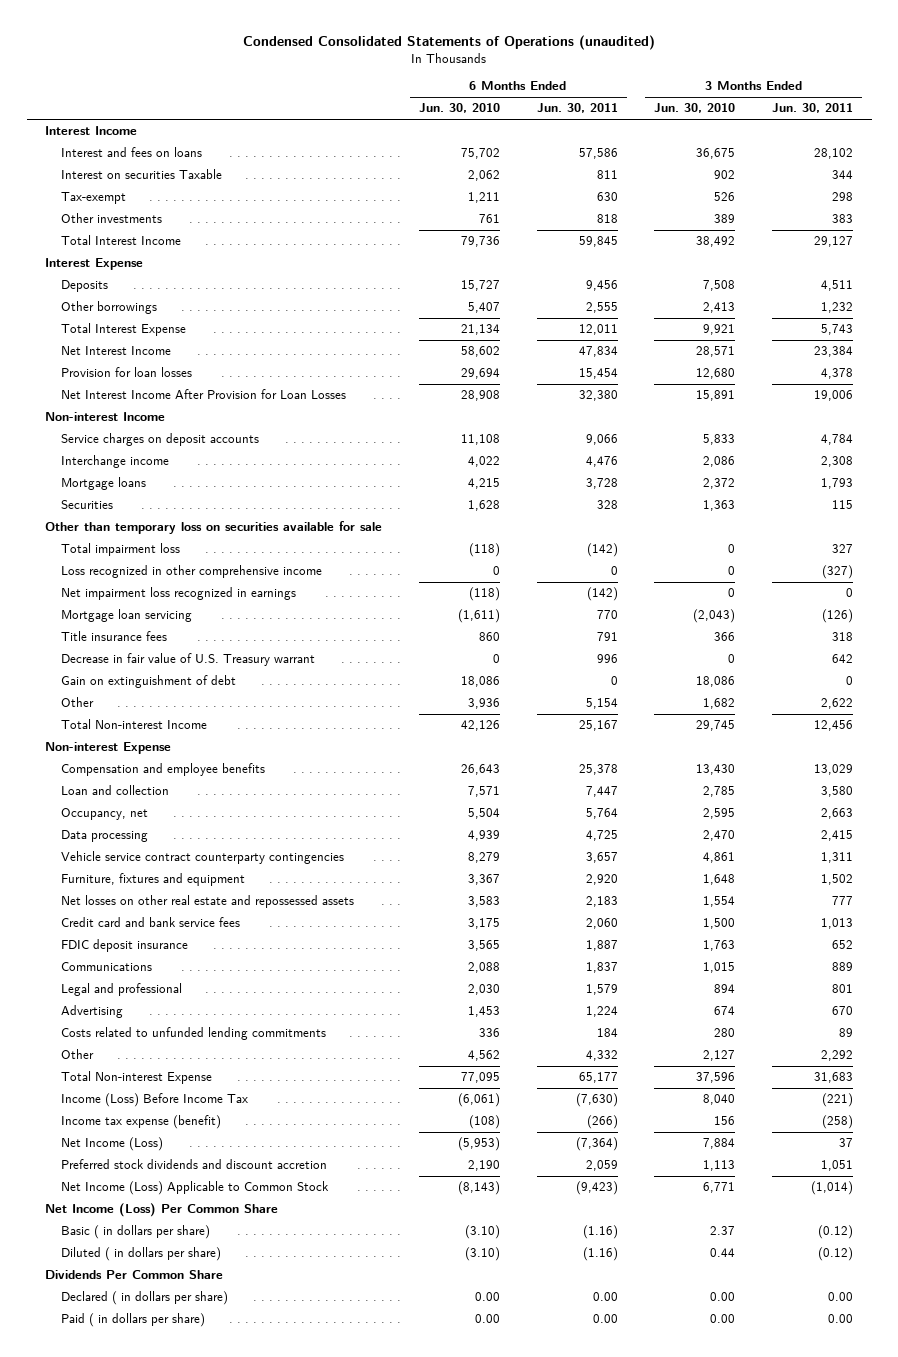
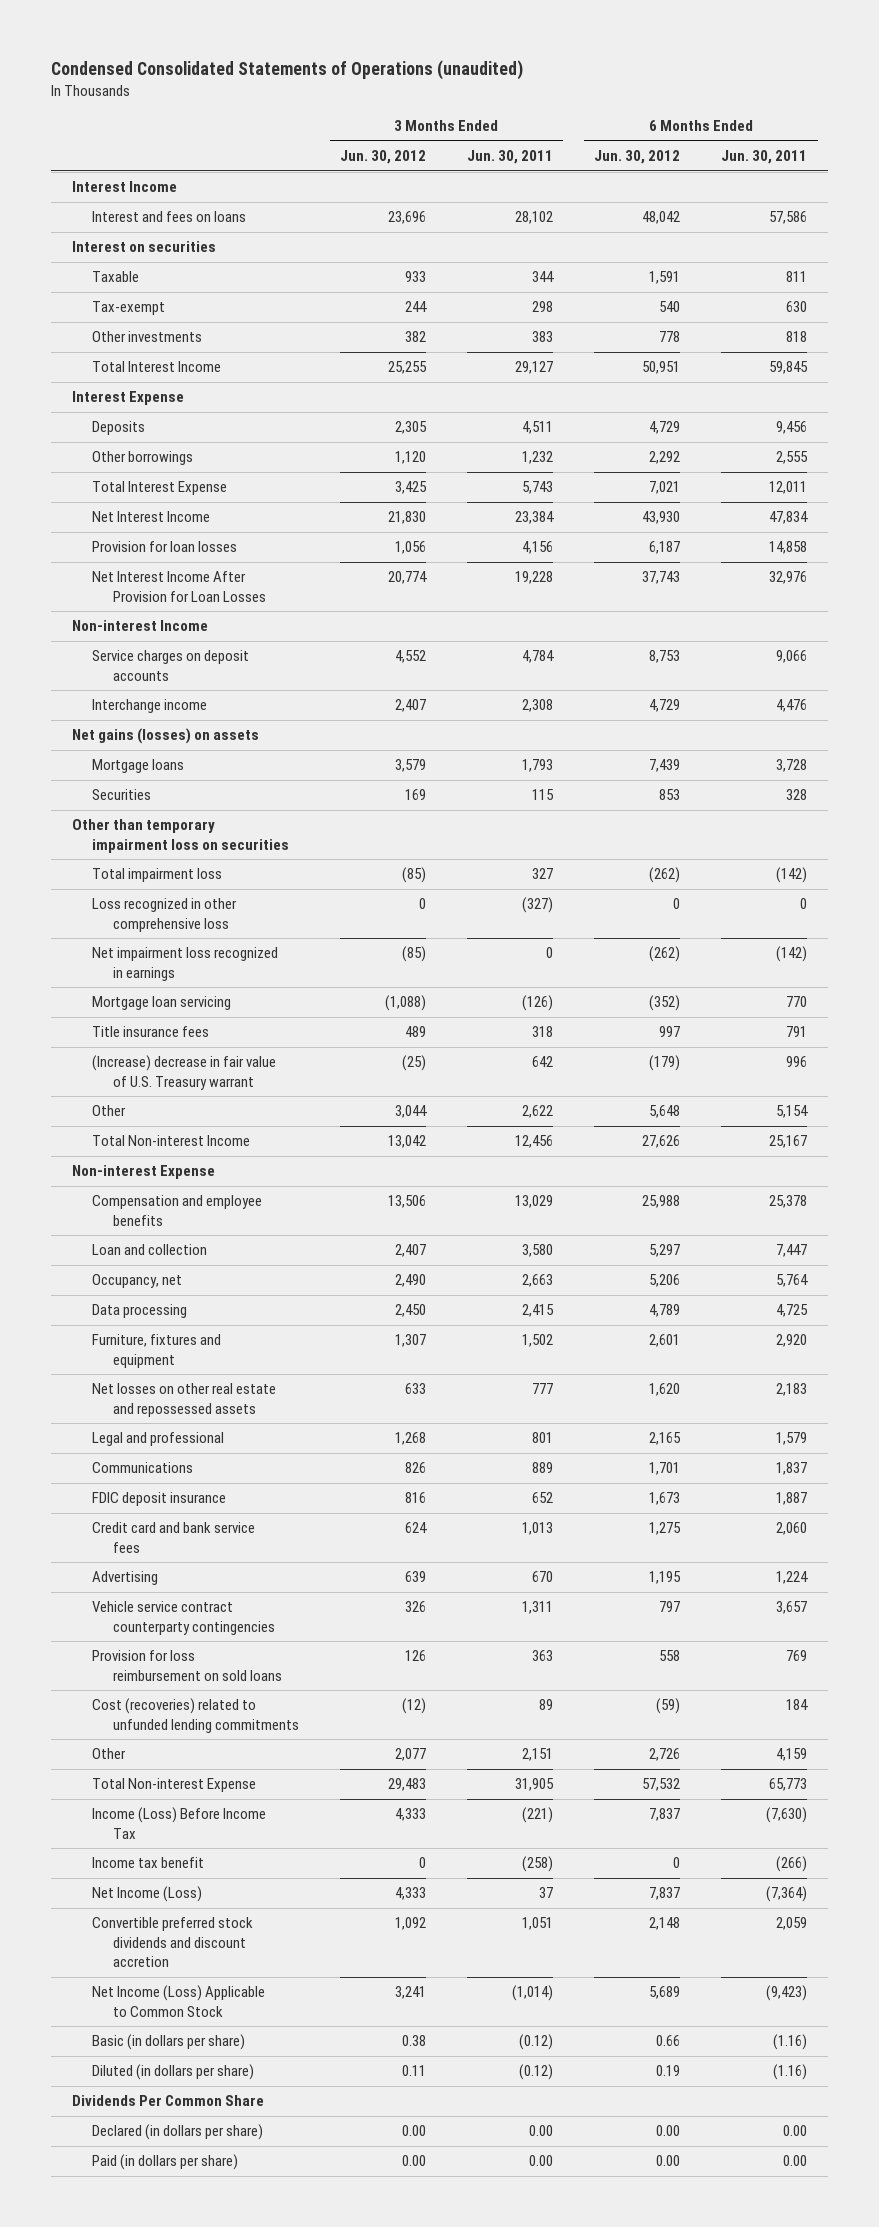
[418,103,500,114] Jun. 30, 2010 -> none
[654,103,736,114] Jun. 30, 2010 -> none
none -> [339,150,426,165] Jun. 30, 2012
none -> [594,150,681,165] Jun. 30, 2012
none -> [71,241,216,253] Interest on securities
[61,169,223,180] Interest on securities Taxable -> [92,271,140,283] Taxable
[578,368,618,380] 15,454 -> [769,541,808,555] 14,858
[821,368,854,380] 4,378 -> [522,541,554,555] 4,156
[578,390,618,402] 32,380 -> [769,571,808,585] 32,976
[814,390,854,402] 19,006 -> [515,571,554,585] 19,228
none -> [71,728,259,745] Net gains (losses) on assets
[45,521,383,535] Other than temporary loss on securities available for sale -> [71,819,290,853] Other than temporary impairment loss on securities
[61,565,323,579] Loss recognized in other comprehensive income -> [92,898,238,932] Loss recognized in other comprehensive loss
[61,675,237,689] Gain on extinguishment of debt -> none
[61,653,316,667] Decrease in fair value of U.S. Treasury warrant -> [92,1055,277,1090] (Increase) decrease in fair value of U.S. Treasury warrant
[61,962,153,972] Communications -> [92,1462,194,1474] Communications
[61,939,189,953] FDIC deposit insurance -> [92,1492,227,1507] FDIC deposit insurance
[61,917,241,928] Credit card and bank service fees -> [92,1522,256,1553] Credit card and bank service fees
[61,851,345,865] Vehicle service contract counterparty contingencies -> [92,1601,275,1635] Vehicle service contract counterparty contingencies
none -> [92,1650,282,1681] Provision for loss reimbursement on sold loans
[61,1027,327,1041] Costs related to unfunded lending commitments -> [92,1698,299,1733] Cost (recoveries) related to unfunded lending commitments
[585,1050,618,1062] 4,332 -> [776,1748,808,1762] 4,159
[821,1050,854,1062] 2,292 -> [522,1748,554,1762] 2,151
[578,1072,618,1084] 65,177 -> [769,1778,808,1792] 65,773
[814,1072,854,1084] 31,683 -> [515,1778,555,1792] 31,905
[61,1115,222,1130] Income tax expense (benefit) -> [92,1857,205,1869] Income tax benefit
[61,1159,328,1170] Preferred stock dividends and discount accretion -> [92,1917,254,1968] Convertible preferred stock dividends and discount accretion
[45,1203,279,1218] Net Income (Loss) Per Common Share -> none
[61,1225,211,1240] Basic ( in dollars per share) -> [92,2034,246,2051] Basic (in dollars per share)
[61,1247,222,1262] Diluted ( in dollars per share) -> [92,2064,255,2081] Diluted (in dollars per share)
[61,1291,229,1306] Declared ( in dollars per share) -> [92,2124,264,2141] Declared (in dollars per share)
[61,1313,206,1328] Paid ( in dollars per share) -> [92,2154,239,2171] Paid (in dollars per share)

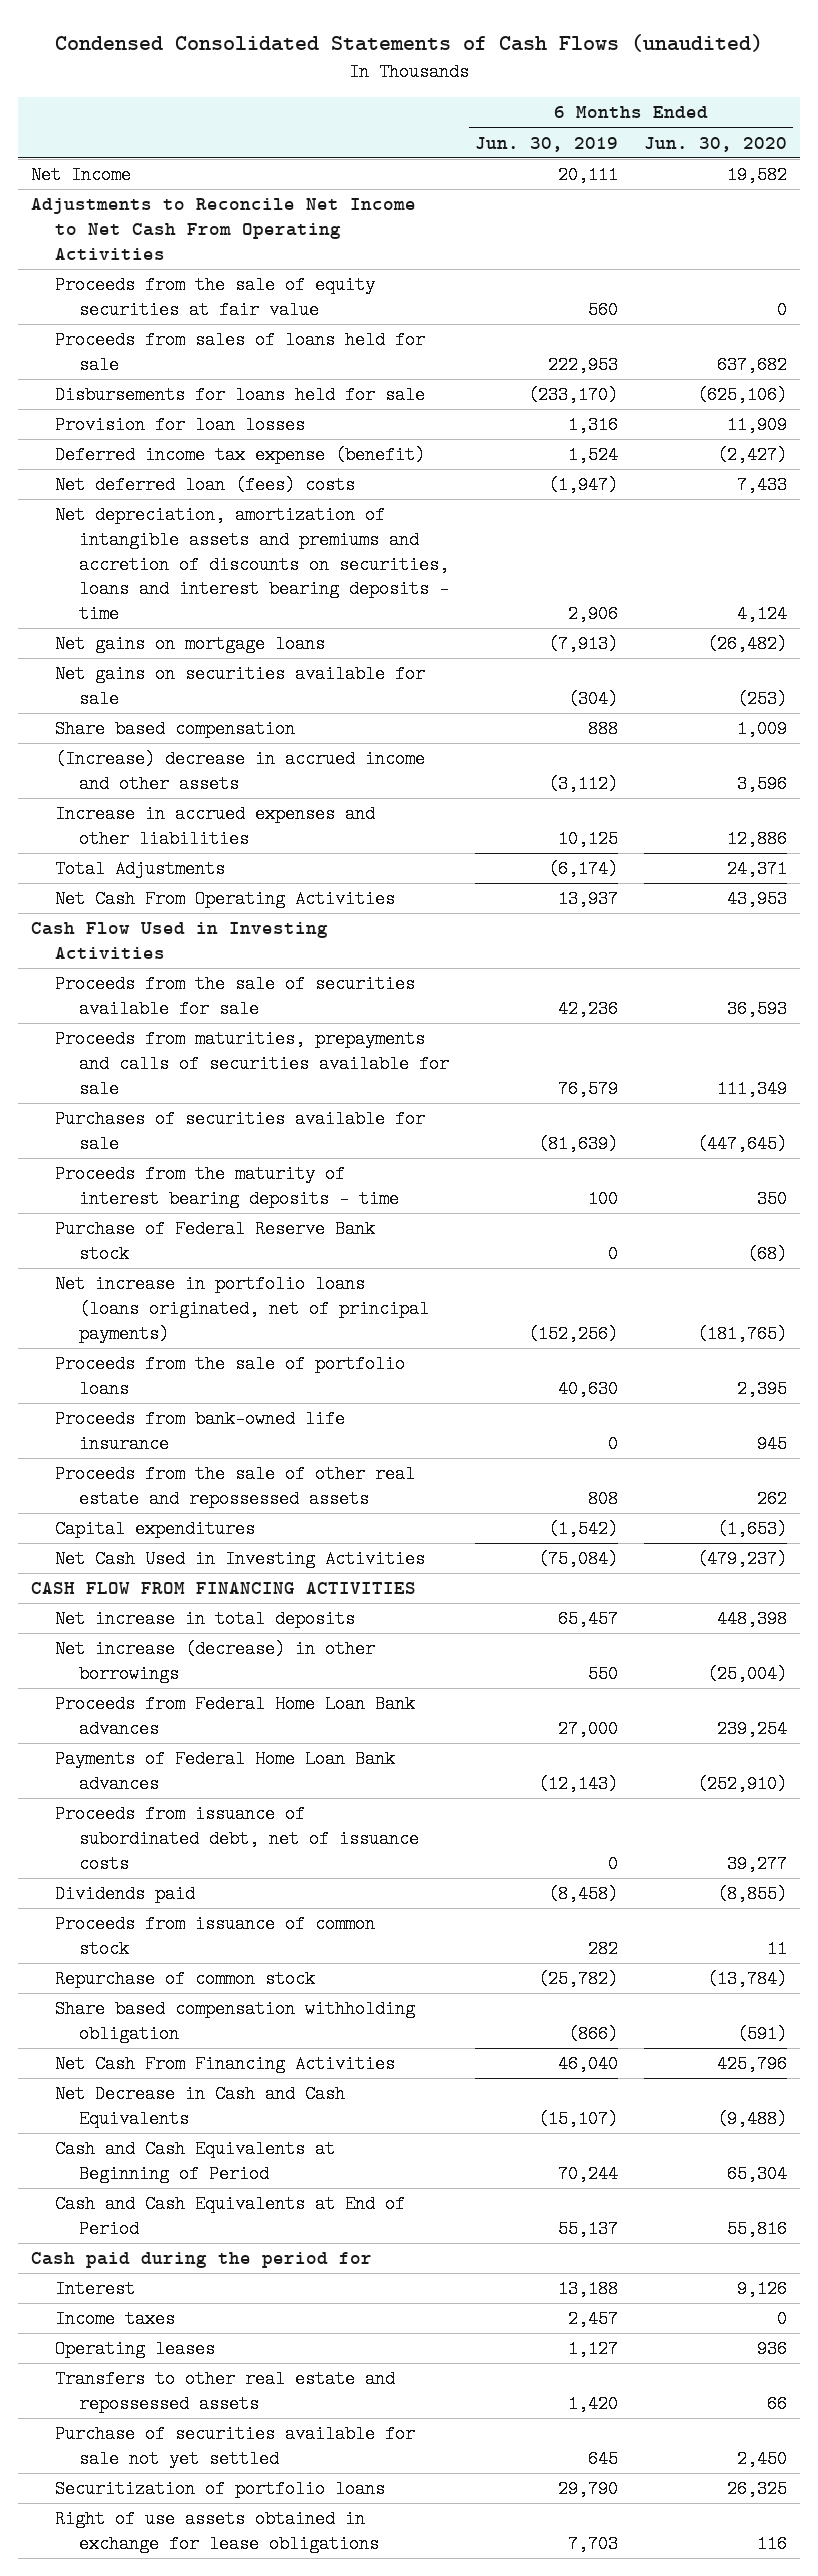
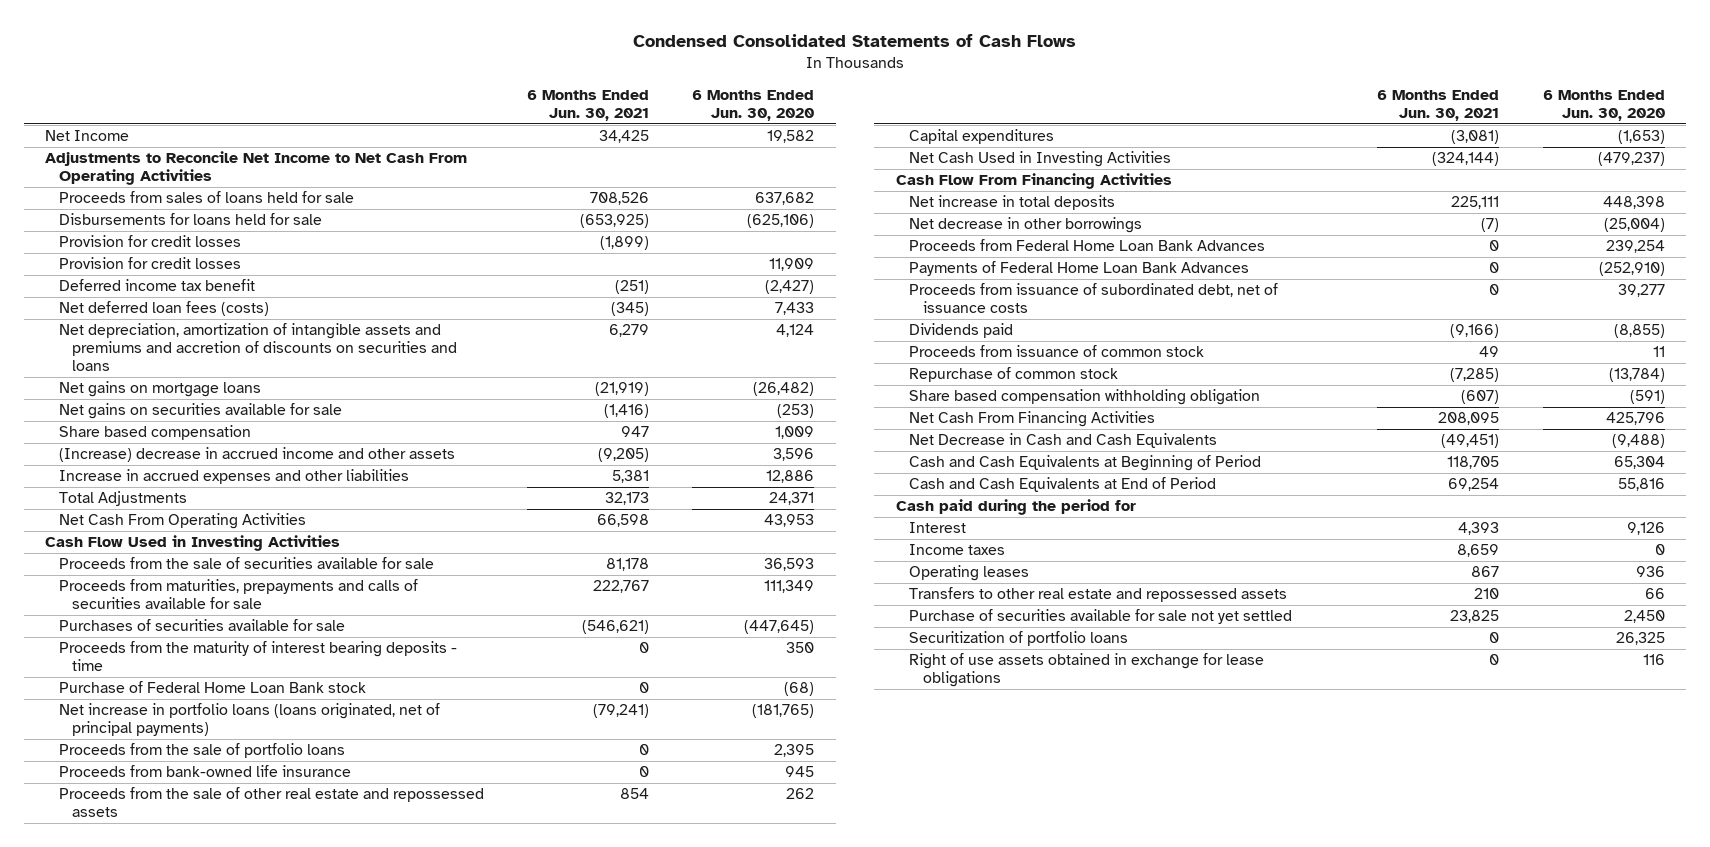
[55,33,764,52] Condensed Consolidated Statements of Cash Flows (unaudited) -> [632,34,1076,48] Condensed Consolidated Statements of Cash Flows
[475,136,619,152] Jun. 30, 2019 -> none
none -> [527,89,650,121] 6 Months Ended Jun. 30, 2021
[55,276,376,320] Proceeds from the sale of equity securities at fair value -> none
none -> [58,235,241,248] Provision for credit losses
[55,416,306,435] Provision for loan losses -> [58,257,241,270] Provision for credit losses
[55,446,426,465] Deferred income tax expense (benefit) -> [58,279,255,292] Deferred income tax benefit
[55,476,356,495] Net deferred loan (fees) costs -> [58,301,269,317] Net deferred loan fees (costs)
[55,506,450,624] Net depreciation, amortization of intangible assets and premiums and accretion of discounts on securities, loans and interest bearing deposits - time -> [58,323,458,372] Net depreciation, amortization of intangible assets and premiums and accretion of discounts on securities and loans
[55,1220,376,1264] Purchase of Federal Reserve Bank stock -> [58,681,366,694] Purchase of Federal Home Loan Bank stock
[31,1582,417,1595] CASH FLOW FROM FINANCING ACTIVITIES -> [895,173,1172,190] Cash Flow From Financing Activities
[55,1640,376,1684] Net increase (decrease) in other borrowings -> [909,217,1143,234] Net decrease in other borrowings
[55,1695,416,1739] Proceeds from Federal Home Loan Bank advances -> [909,239,1266,252] Proceeds from Federal Home Loan Bank Advances
[55,1750,396,1794] Payments of Federal Home Loan Bank advances -> [909,261,1250,277] Payments of Federal Home Loan Bank Advances

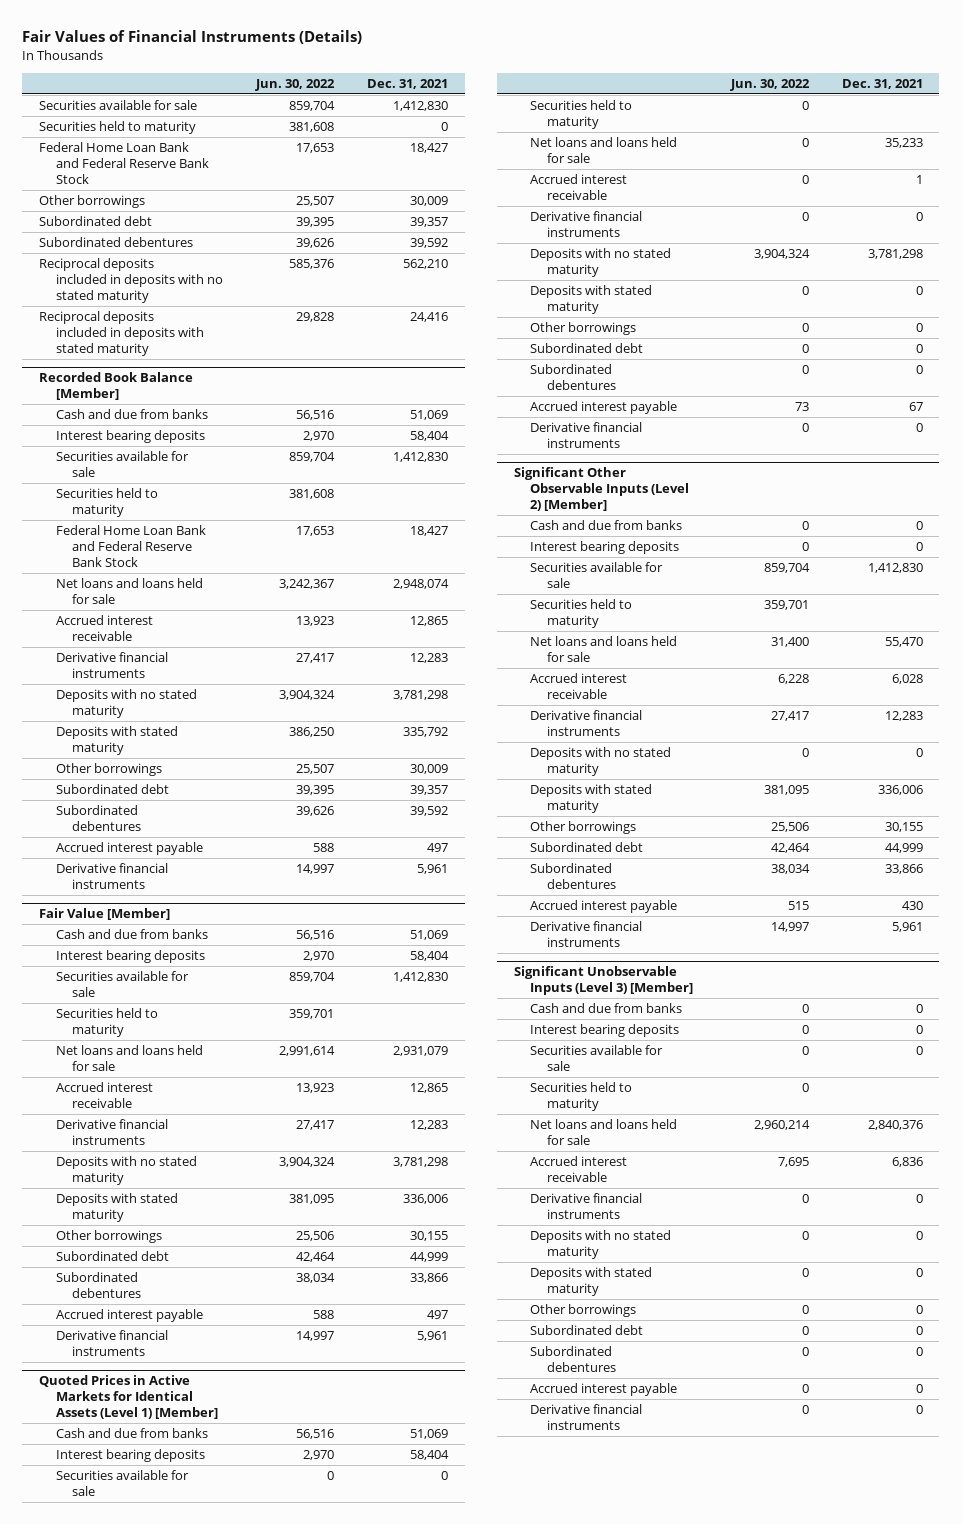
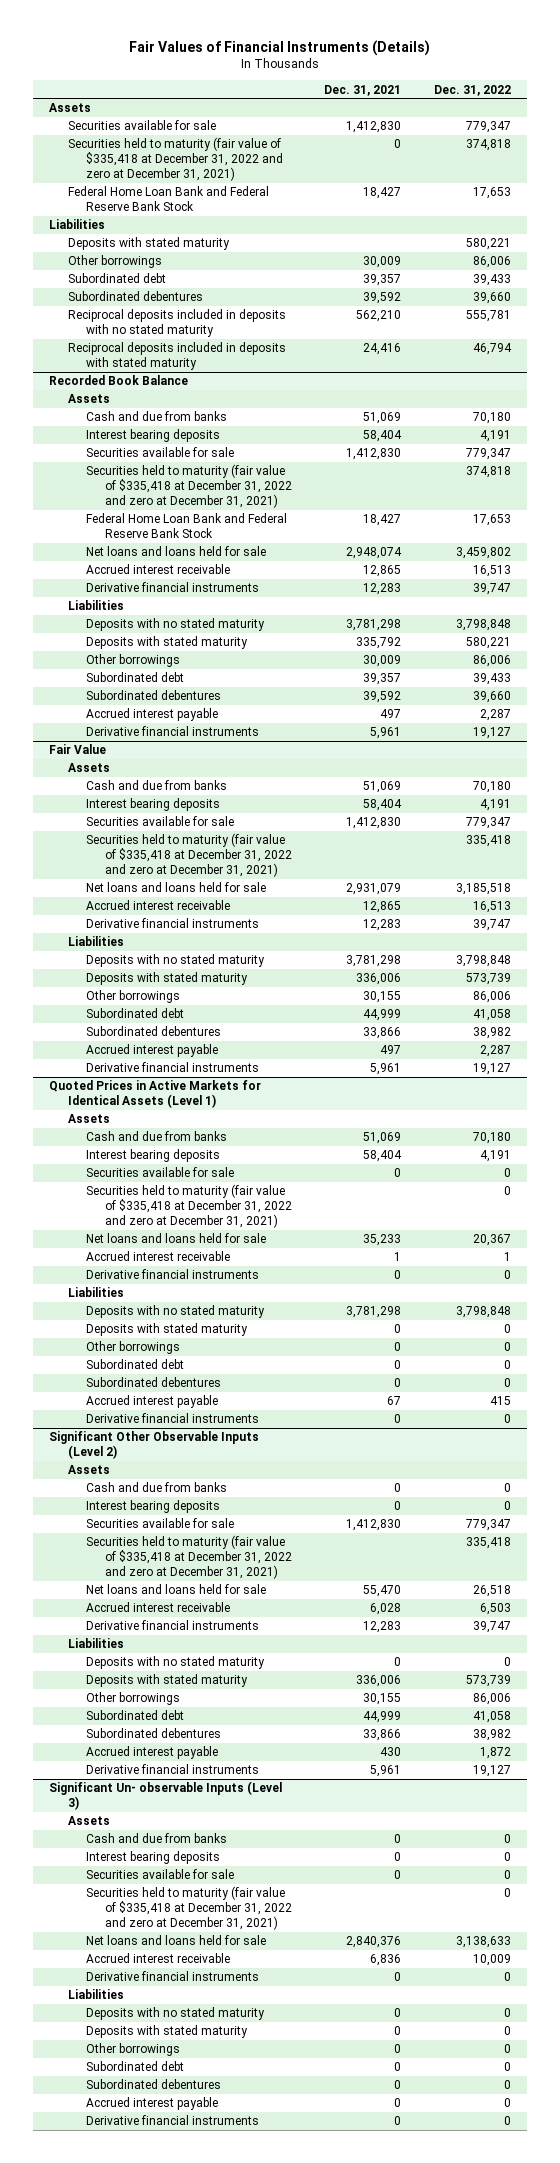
[254,78,335,91] Jun. 30, 2022 -> none
none -> [433,84,511,96] Dec. 31, 2022
none -> [49,103,92,113] Assets
[38,121,196,135] Securities held to maturity -> none
none -> [67,137,284,181] Securities held to maturity (fair value of $335,418 at December 31, 2022 and zero at December 31, 2021)
none -> [49,219,106,230] Liabilities
none -> [67,237,230,251] Deposits with stated maturity
[38,372,193,401] Recorded Book Balance [Member] -> [49,375,189,386] Recorded Book Balance
none -> [67,394,110,404] Assets
[55,488,158,518] Securities held to maturity -> none
none -> [86,464,293,508] Securities held to maturity (fair value of $335,418 at December 31, 2022 and zero at December 31, 2021)
none -> [67,600,124,611] Liabilities
[38,908,170,921] Fair Value [Member] -> [49,744,107,755] Fair Value
none -> [67,763,110,773] Assets
[55,1008,158,1038] Securities held to maturity -> none
none -> [86,833,293,877] Securities held to maturity (fair value of $335,418 at December 31, 2022 and zero at December 31, 2021)
none -> [67,936,124,947] Liabilities
[38,1375,218,1420] Quoted Prices in Active Markets for Identical Assets (Level 1) [Member] -> [49,1080,262,1109] Quoted Prices in Active Markets for Identical Assets (Level 1)
none -> [67,1114,110,1124] Assets
[530,100,633,130] Securities held to maturity -> none
none -> [86,1184,293,1228] Securities held to maturity (fair value of $335,418 at December 31, 2022 and zero at December 31, 2021)
none -> [67,1287,124,1298] Liabilities
[513,467,690,512] Significant Other Observable Inputs (Level 2) [Member] -> [49,1431,260,1460] Significant Other Observable Inputs (Level 2)
none -> [67,1465,110,1475] Assets
[530,599,633,629] Securities held to maturity -> none
none -> [86,1535,293,1579] Securities held to maturity (fair value of $335,418 at December 31, 2022 and zero at December 31, 2021)
none -> [67,1638,124,1649] Liabilities
[513,966,694,996] Significant Unobservable Inputs (Level 3) [Member] -> [49,1781,283,1811] Significant Un- observable Inputs (Level 3)
none -> [67,1816,110,1826] Assets
[530,1082,633,1112] Securities held to maturity -> none
none -> [86,1886,293,1930] Securities held to maturity (fair value of $335,418 at December 31, 2022 and zero at December 31, 2021)
none -> [67,1989,124,2000] Liabilities

